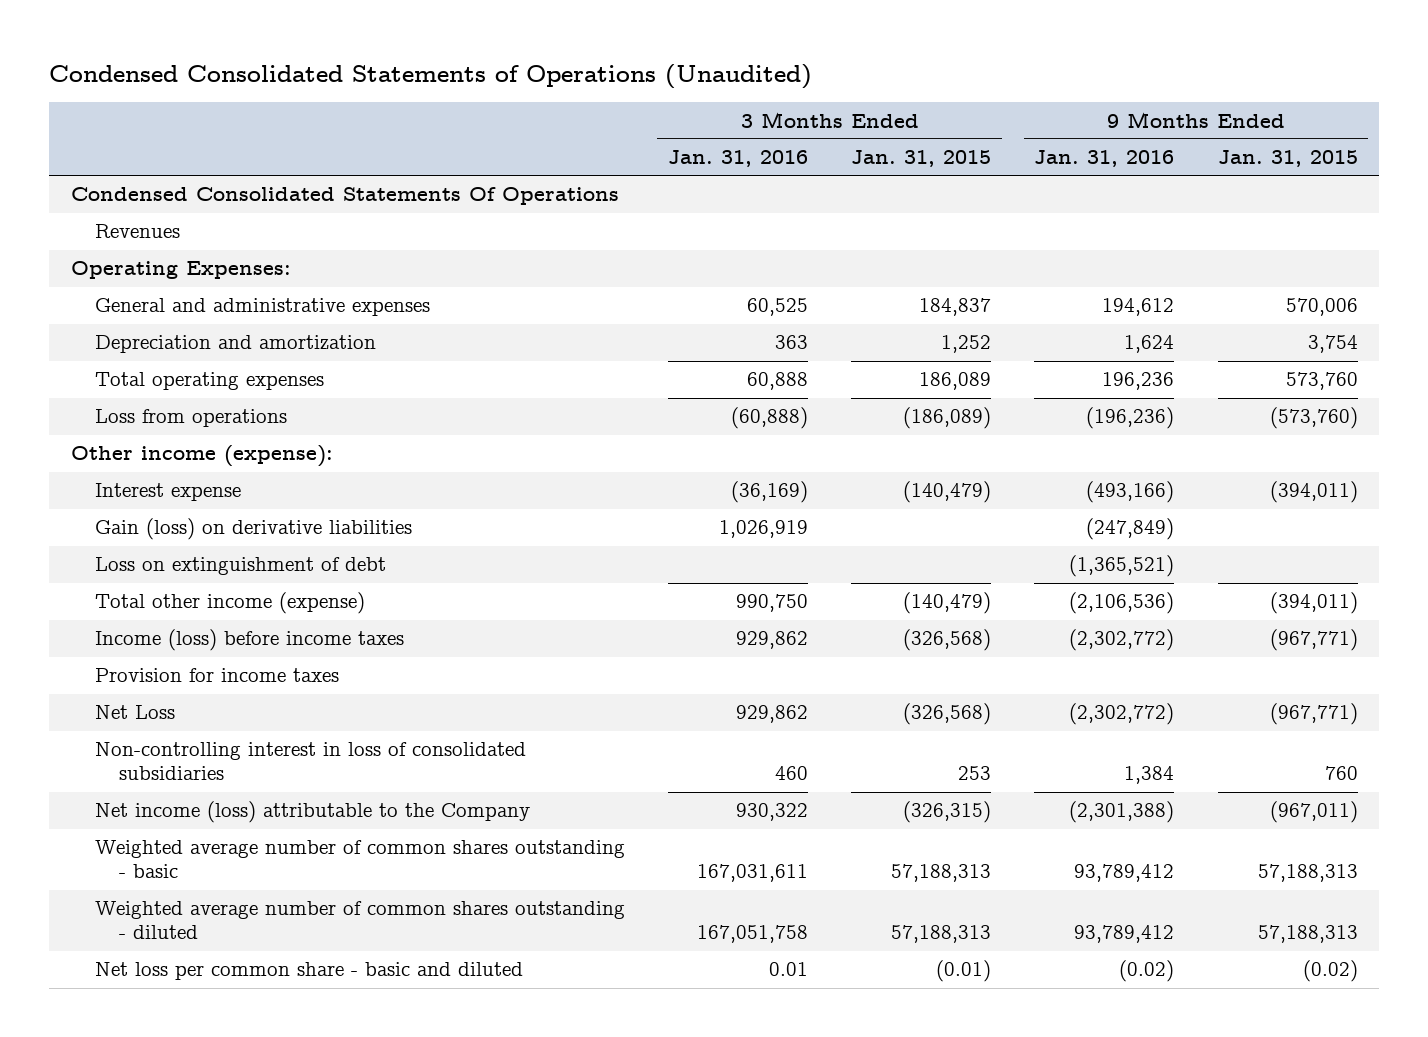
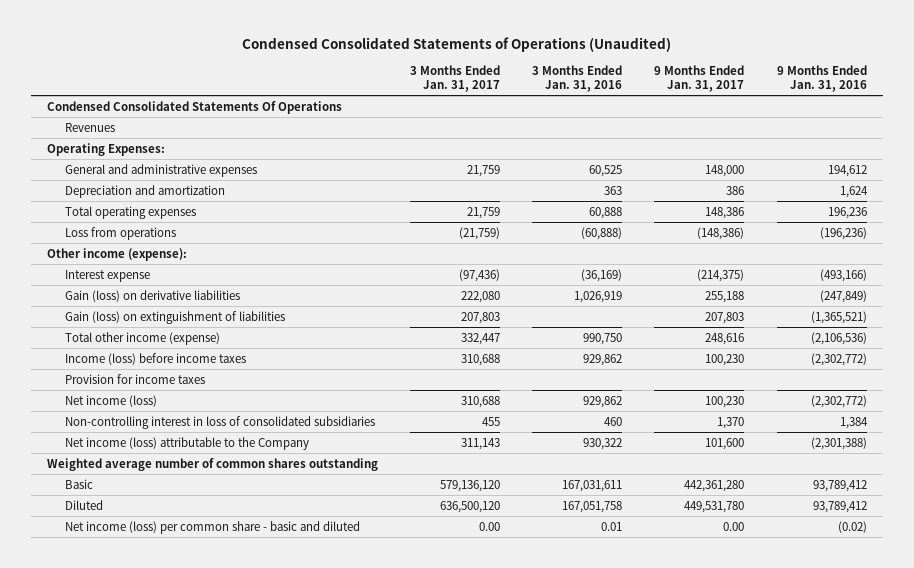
[851,150,992,168] Jan. 31, 2015 -> none
[1217,150,1358,168] Jan. 31, 2015 -> none
none -> [410,65,501,93] 3 Months Ended Jan. 31, 2017
none -> [654,65,745,93] 9 Months Ended Jan. 31, 2017
[94,557,386,576] Loss on extinguishment of debt -> [65,310,286,324] Gain (loss) on extinguishment of liabilities
[94,705,175,720] Net Loss -> [65,394,158,407] Net income (loss)
none -> [47,457,379,471] Weighted average number of common shares outstanding
[94,840,625,879] Weighted average number of common shares outstanding - basic -> [65,478,94,489] Basic
[94,901,625,940] Weighted average number of common shares outstanding - diluted -> [65,499,104,510] Diluted
[94,962,523,981] Net loss per common share - basic and diluted -> [65,520,361,534] Net income (loss) per common share - basic and diluted

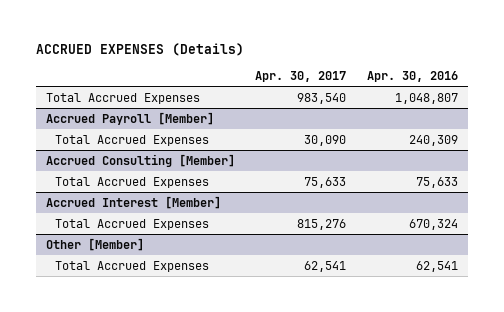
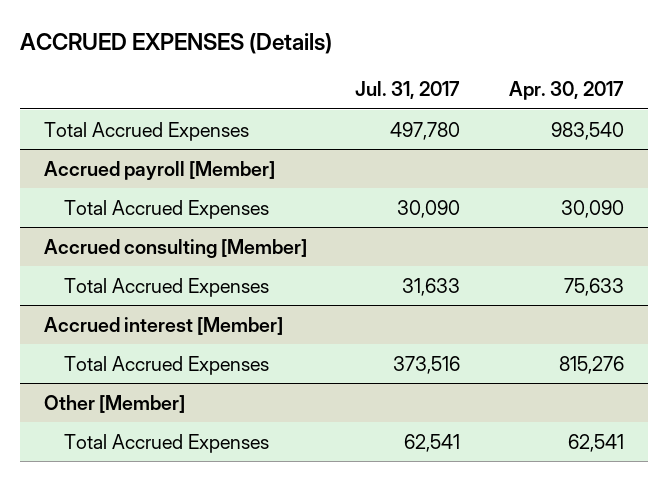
[366,71,458,83] Apr. 30, 2016 -> none
none -> [355,81,461,100] Jul. 31, 2017
[45,111,214,125] Accrued Payroll [Member] -> [43,160,275,180] Accrued payroll [Member]
[45,153,235,167] Accrued Consulting [Member] -> [43,238,307,258] Accrued consulting [Member]
[45,195,221,209] Accrued Interest [Member] -> [43,316,283,335] Accrued interest [Member]

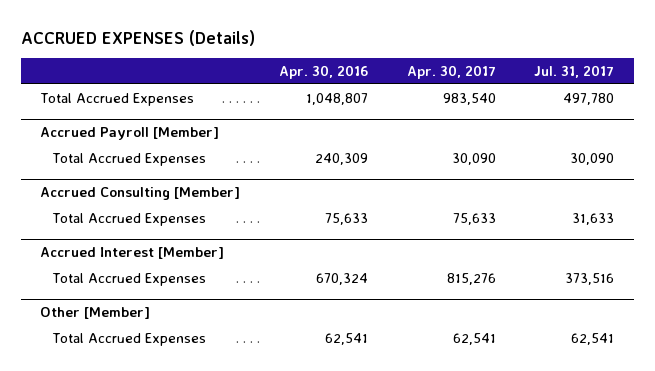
none -> [278,65,368,80] Apr. 30, 2016
[43,160,275,180] Accrued payroll [Member] -> [40,127,220,141] Accrued Payroll [Member]
[43,238,307,258] Accrued consulting [Member] -> [40,187,241,201] Accrued Consulting [Member]
[43,316,283,335] Accrued interest [Member] -> [40,247,225,260] Accrued Interest [Member]

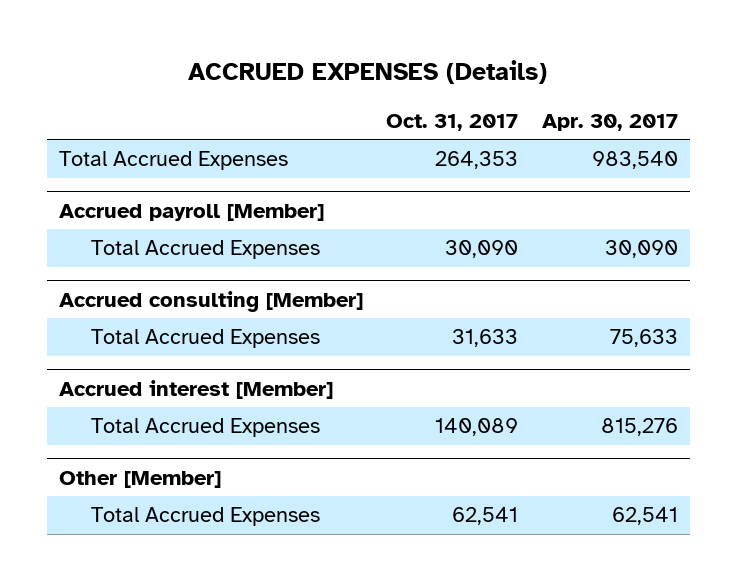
[278,65,368,80] Apr. 30, 2016 -> none
[534,65,615,79] Jul. 31, 2017 -> none
none -> [386,113,519,131] Oct. 31, 2017
[40,127,220,141] Accrued Payroll [Member] -> [58,203,324,221] Accrued payroll [Member]
[40,187,241,201] Accrued Consulting [Member] -> [58,290,363,312] Accrued consulting [Member]
[40,247,225,260] Accrued Interest [Member] -> [58,379,333,399] Accrued interest [Member]

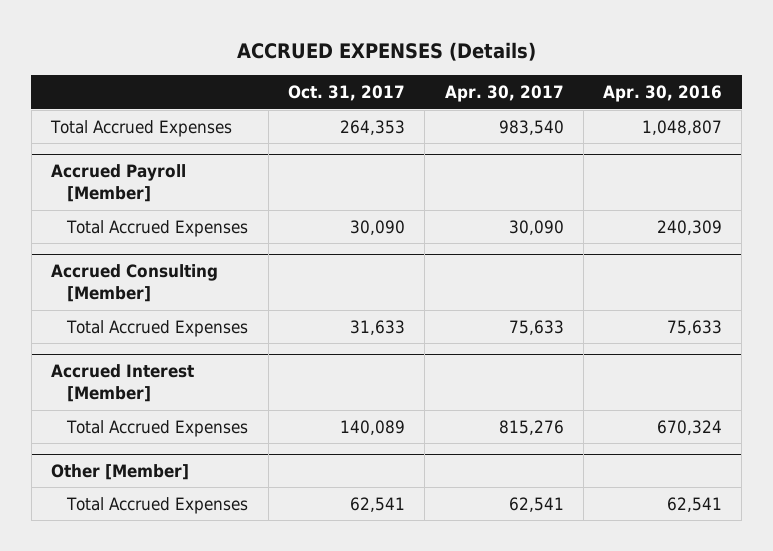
none -> [603,85,723,103] Apr. 30, 2016
[58,203,324,221] Accrued payroll [Member] -> [51,164,187,203] Accrued Payroll [Member]
[58,290,363,312] Accrued consulting [Member] -> [51,264,219,303] Accrued Consulting [Member]
[58,379,333,399] Accrued interest [Member] -> [51,364,195,403] Accrued Interest [Member]

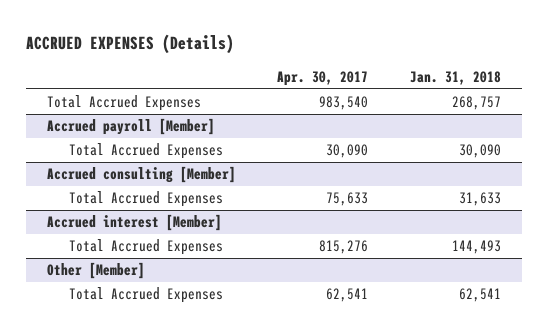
[287,85,405,102] Oct. 31, 2017 -> none
[603,85,723,103] Apr. 30, 2016 -> none
none -> [410,70,502,85] Jan. 31, 2018
[51,164,187,203] Accrued Payroll [Member] -> [46,118,215,136] Accrued payroll [Member]
[51,264,219,303] Accrued Consulting [Member] -> [46,166,236,184] Accrued consulting [Member]
[51,364,195,403] Accrued Interest [Member] -> [46,214,222,232] Accrued interest [Member]

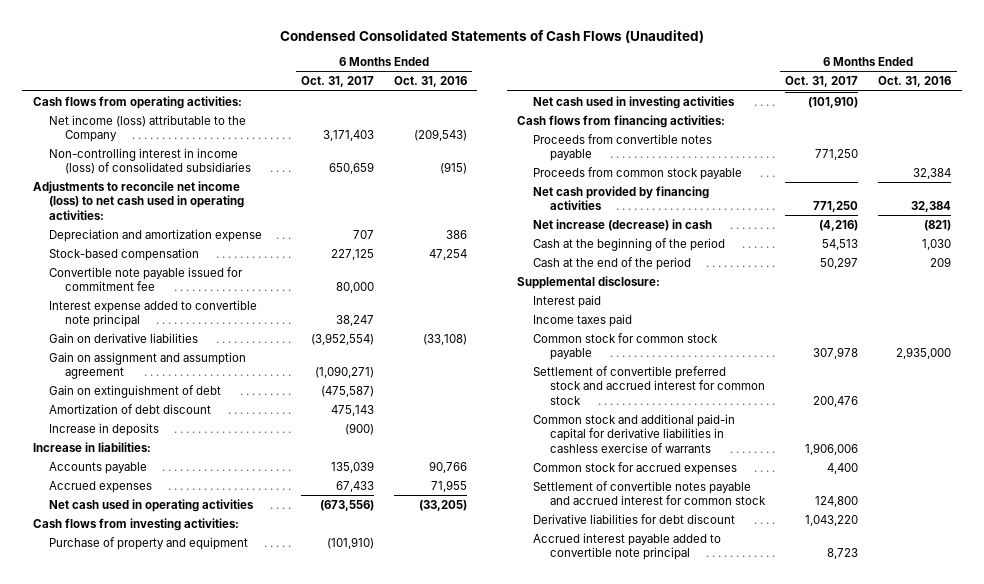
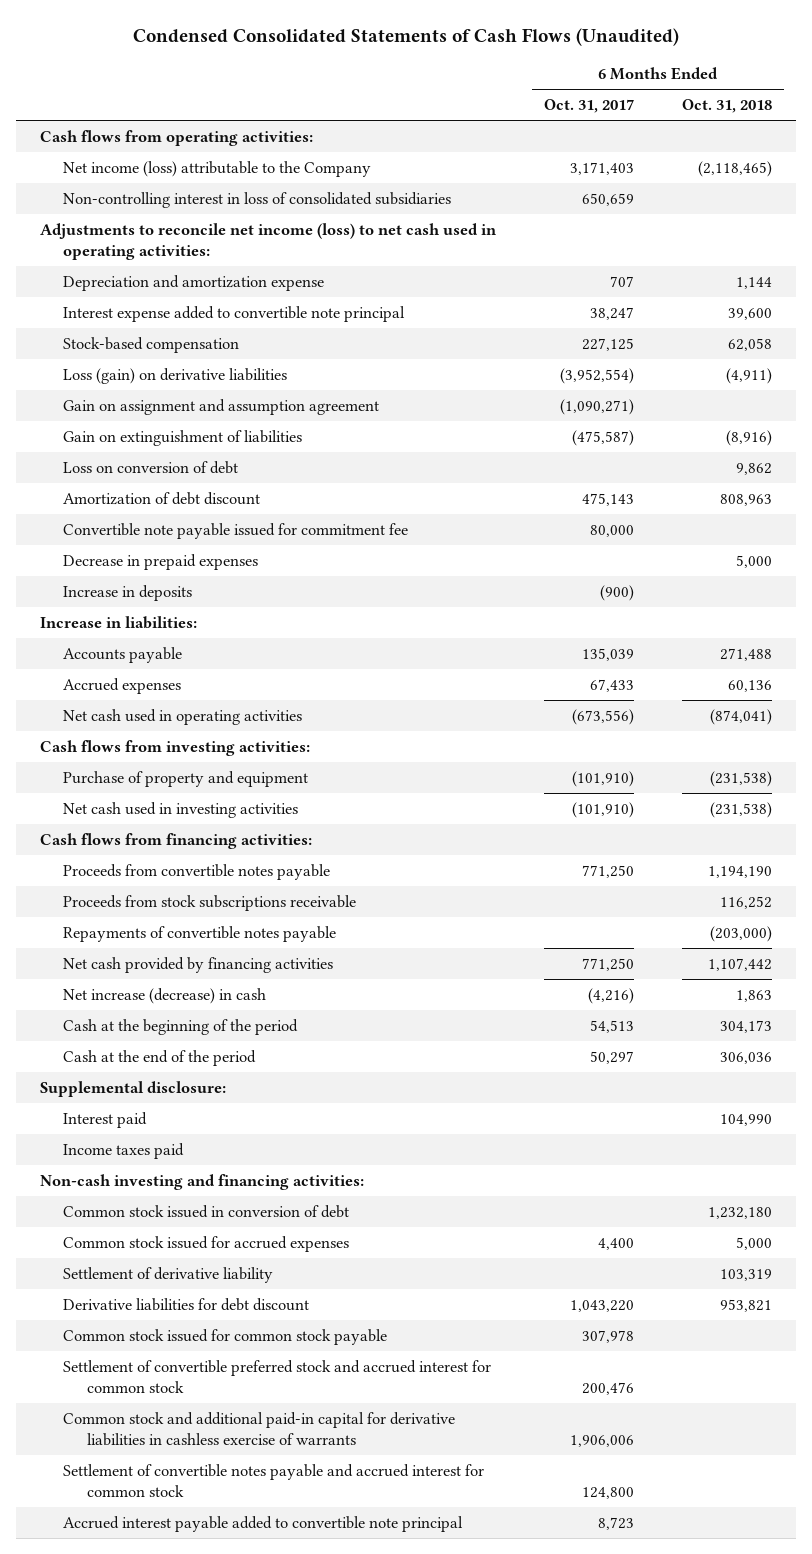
[394,76,468,88] Oct. 31, 2016 -> none
none -> [682,99,773,114] Oct. 31, 2018
[49,147,252,175] Non-controlling interest in income (loss) of consolidated subsidiaries -> [63,191,452,208] Non-controlling interest in loss of consolidated subsidiaries
[49,247,200,261] Stock-based compensation -> [63,336,240,353] Stock-based compensation
[49,332,199,343] Gain on derivative liabilities -> [63,367,288,384] Loss (gain) on derivative liabilities
[49,384,222,398] Gain on extinguishment of debt -> [63,429,303,446] Gain on extinguishment of liabilities
none -> [63,460,239,474] Loss on conversion of debt
[49,266,244,292] Convertible note payable issued for commitment fee -> [63,522,409,539] Convertible note payable issued for commitment fee
none -> [63,553,259,570] Decrease in prepaid expenses
[533,166,743,180] Proceeds from common stock payable -> none
none -> [63,894,357,911] Proceeds from stock subscriptions receivable
none -> [63,925,337,942] Repayments of convertible notes payable
none -> [39,1173,364,1190] Non-cash investing and financing activities:
none -> [63,1204,350,1218] Common stock issued in conversion of debt
none -> [63,1235,350,1252] Common stock issued for accrued expenses
none -> [63,1266,274,1283] Settlement of derivative liability
[533,513,736,524] Derivative liabilities for debt discount -> [63,1297,310,1311] Derivative liabilities for debt discount
[533,332,719,361] Common stock for common stock payable -> [63,1328,388,1345] Common stock issued for common stock payable
[533,461,738,475] Common stock for accrued expenses -> none

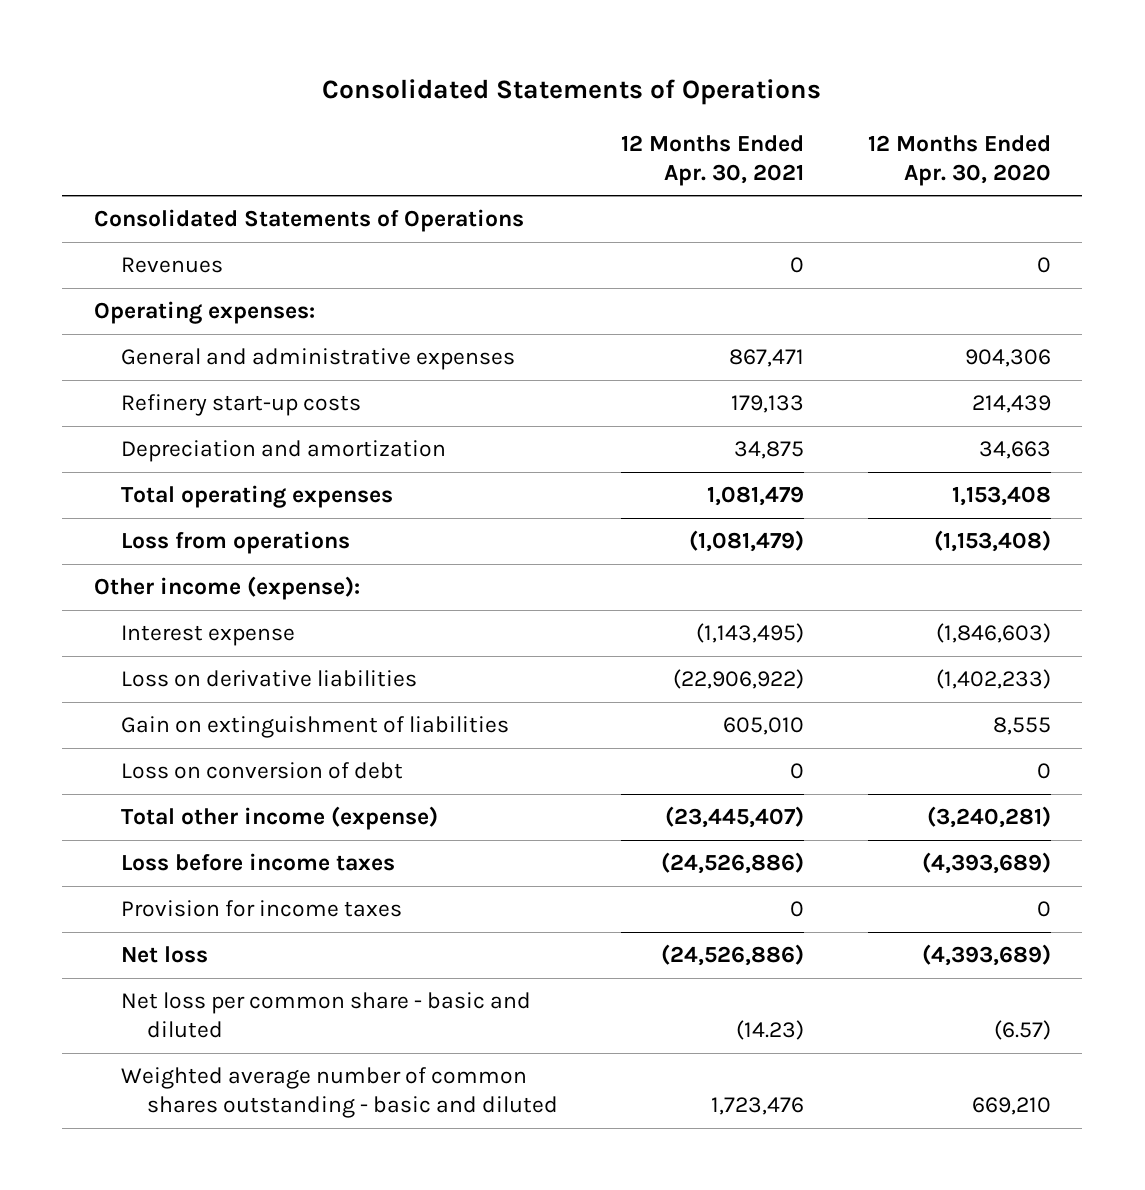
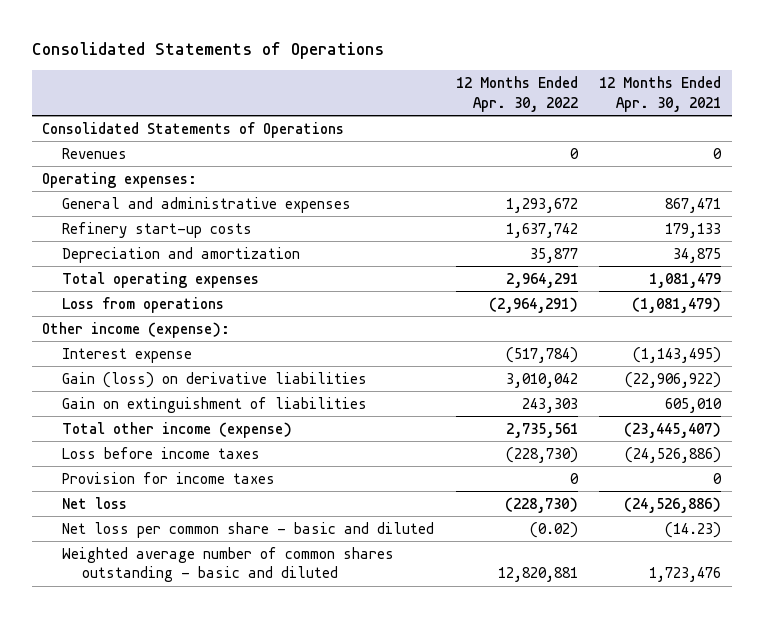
[867,135,1051,186] 12 Months Ended Apr. 30, 2020 -> none
none -> [455,76,578,112] 12 Months Ended Apr. 30, 2022
[120,670,417,688] Loss on derivative liabilities -> [62,371,368,388] Gain (loss) on derivative liabilities
[120,762,403,780] Loss on conversion of debt -> none

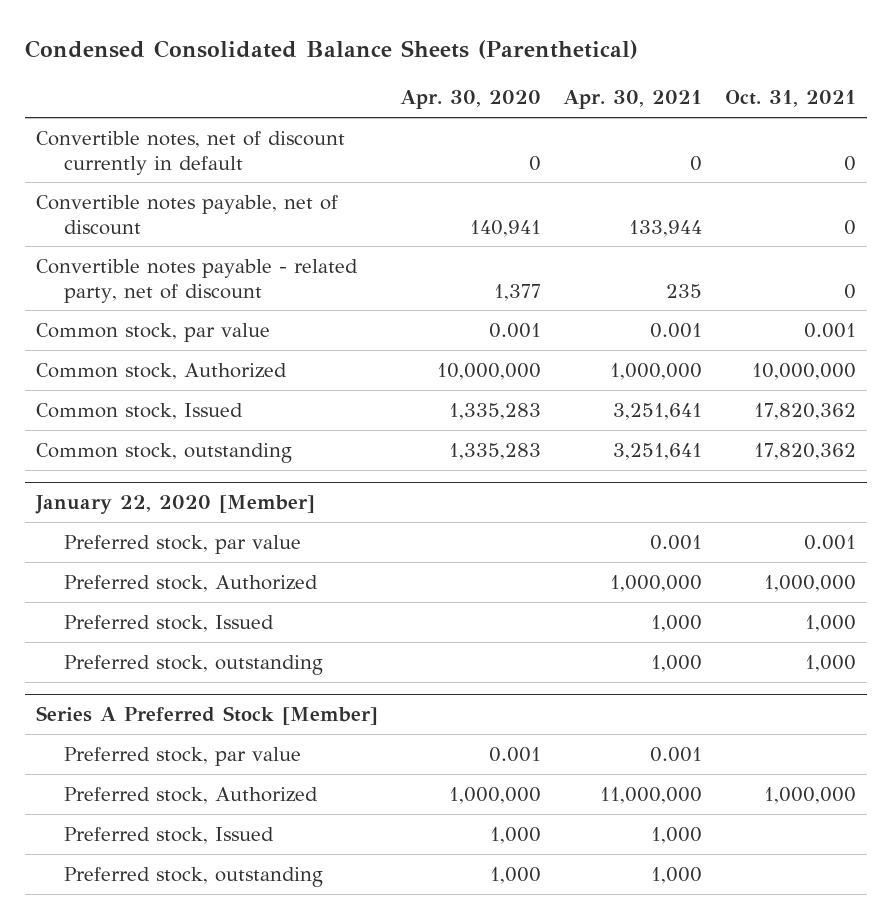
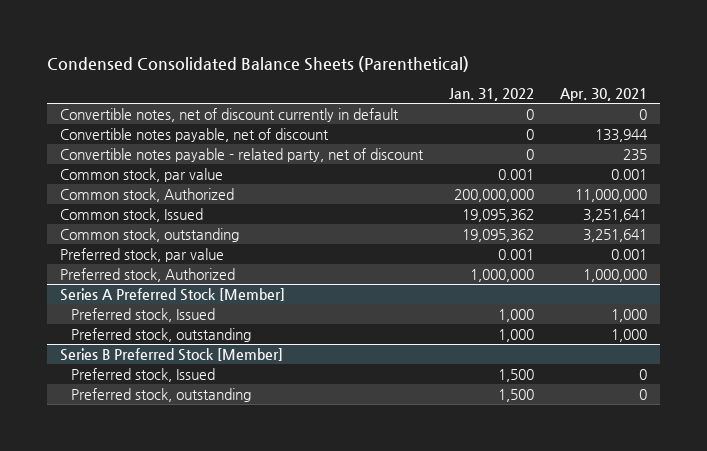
[400,90,542,110] Apr. 30, 2020 -> none
[724,90,856,108] Oct. 31, 2021 -> none
none -> [449,87,535,101] Jan. 31, 2022
[610,362,703,380] 1,000,000 -> [575,189,648,203] 11,000,000
[35,495,316,515] January 22, 2020 [Member] -> none
[64,614,275,632] Preferred stock, Issued -> none
[64,654,324,675] Preferred stock, outstanding -> none
[64,746,302,766] Preferred stock, par value -> none
[64,786,319,804] Preferred stock, Authorized -> none
none -> [60,348,284,362] Series B Preferred Stock [Member]
none -> [70,368,215,383] Preferred stock, Issued
none -> [70,388,251,403] Preferred stock, outstanding

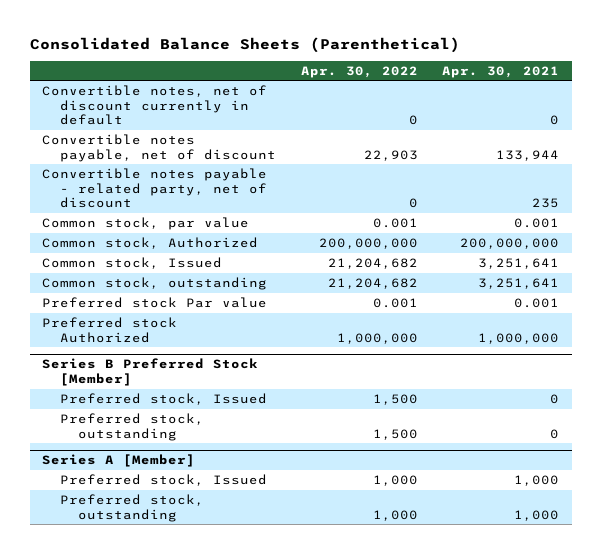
[47,55,470,72] Condensed Consolidated Balance Sheets (Parenthetical) -> [29,36,460,53] Consolidated Balance Sheets (Parenthetical)
[449,87,535,101] Jan. 31, 2022 -> none
none -> [300,65,418,78] Apr. 30, 2022
[575,189,648,203] 11,000,000 -> [460,238,560,250] 200,000,000
[60,288,286,302] Series A Preferred Stock [Member] -> none
[70,308,215,323] Preferred stock, Issued -> none
[70,328,251,343] Preferred stock, outstanding -> none
[60,248,225,263] Preferred stock, par value -> [42,297,268,309] Preferred stock Par value
[60,268,236,283] Preferred stock, Authorized -> [42,317,178,343] Preferred stock Authorized
none -> [42,454,196,468] Series A [Member]
none -> [60,474,268,487] Preferred stock, Issued
none -> [60,494,205,522] Preferred stock, outstanding

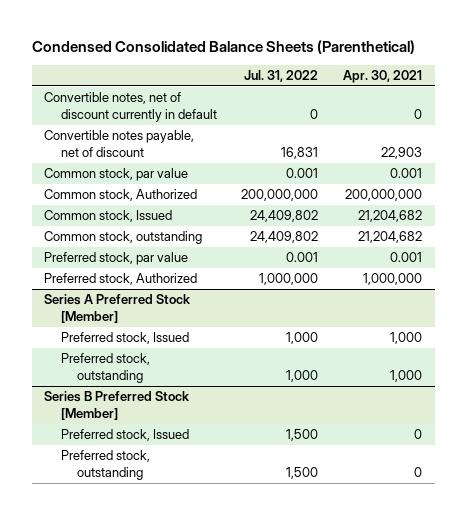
[29,36,460,53] Consolidated Balance Sheets (Parenthetical) -> [31,39,415,54] Condensed Consolidated Balance Sheets (Parenthetical)
[300,65,418,78] Apr. 30, 2022 -> none
none -> [244,70,319,83] Jul. 31, 2022
[42,168,268,209] Convertible notes payable - related party, net of discount -> none
[496,149,560,161] 133,944 -> [381,146,423,159] 22,903
[478,258,560,270] 3,251,641 -> [358,210,423,223] 21,204,682
[478,278,560,290] 3,251,641 -> [358,231,423,244] 21,204,682
[42,297,268,309] Preferred stock Par value -> [44,252,189,266] Preferred stock, par value
[42,317,178,343] Preferred stock Authorized -> [44,273,198,286] Preferred stock, Authorized
none -> [44,294,192,323] Series A Preferred Stock [Member]
none -> [60,332,189,345] Preferred stock, Issued
none -> [60,353,150,383] Preferred stock, outstanding
[42,454,196,468] Series A [Member] -> none
[60,474,268,487] Preferred stock, Issued -> none
[60,494,205,522] Preferred stock, outstanding -> none

